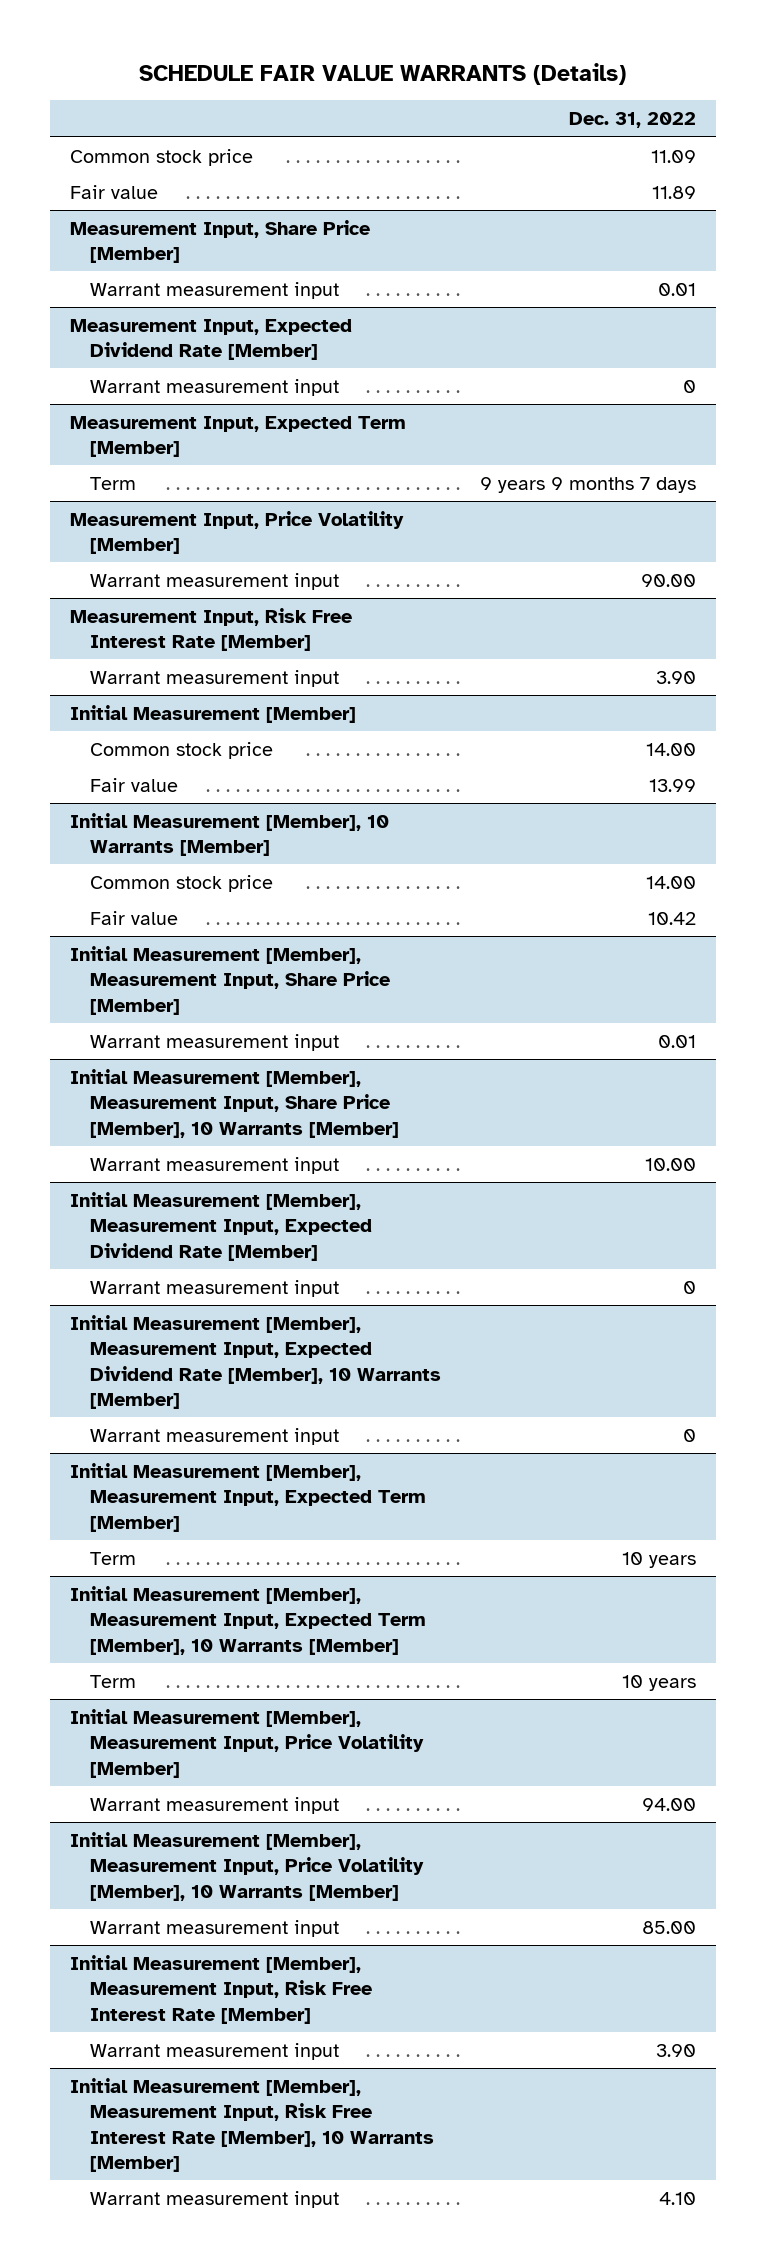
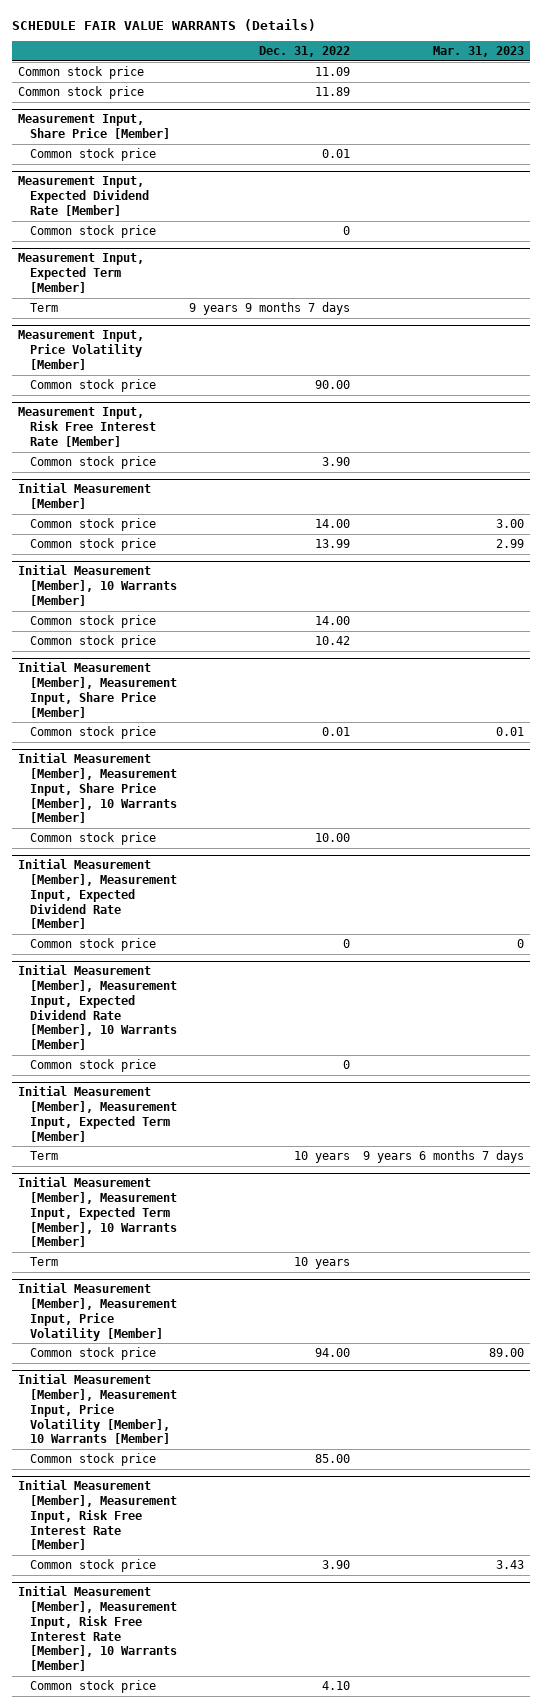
none -> [432,46,524,58] Mar. 31, 2023
[69,184,158,199] Fair value -> [18,86,145,100] Common stock price
[89,281,339,299] Warrant measurement input -> [30,148,157,162] Common stock price
[89,378,339,396] Warrant measurement input -> [30,225,157,239] Common stock price
[89,572,339,590] Warrant measurement input -> [30,379,157,393] Common stock price
[89,669,339,687] Warrant measurement input -> [30,456,157,470] Common stock price
[89,777,178,792] Fair value -> [30,538,157,552] Common stock price
[89,910,178,925] Fair value -> [30,635,157,649] Common stock price
[89,1033,339,1051] Warrant measurement input -> [30,726,157,740] Common stock price
[89,1156,339,1174] Warrant measurement input -> [30,832,157,846] Common stock price
[89,1279,339,1297] Warrant measurement input -> [30,938,157,952] Common stock price
[89,1427,339,1445] Warrant measurement input -> [30,1059,157,1073] Common stock price
[89,1796,339,1814] Warrant measurement input -> [30,1347,157,1361] Common stock price
[89,1919,339,1937] Warrant measurement input -> [30,1453,157,1467] Common stock price
[89,2042,339,2060] Warrant measurement input -> [30,1559,157,1573] Common stock price
[89,2190,339,2208] Warrant measurement input -> [30,1680,157,1694] Common stock price

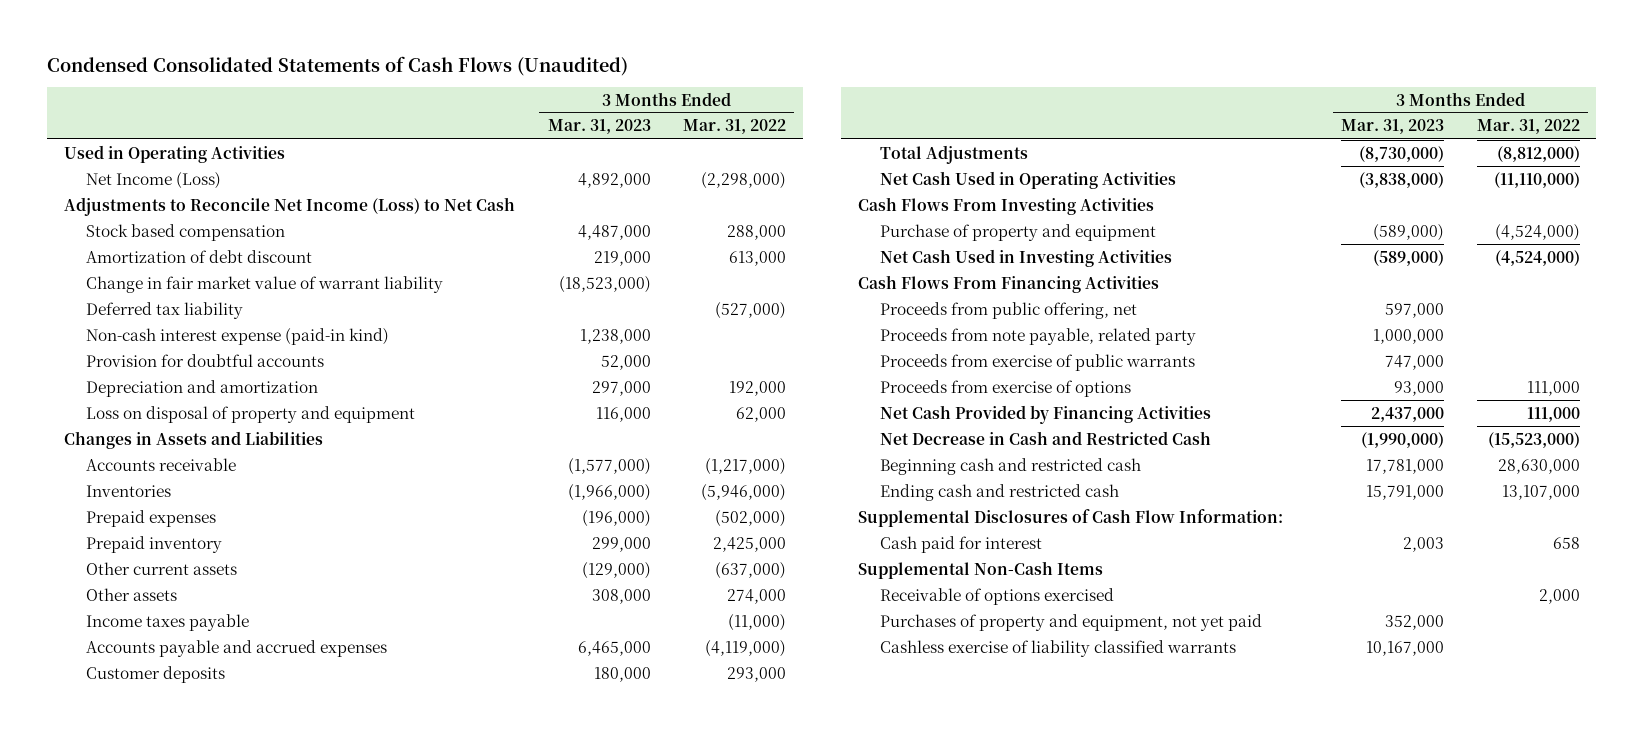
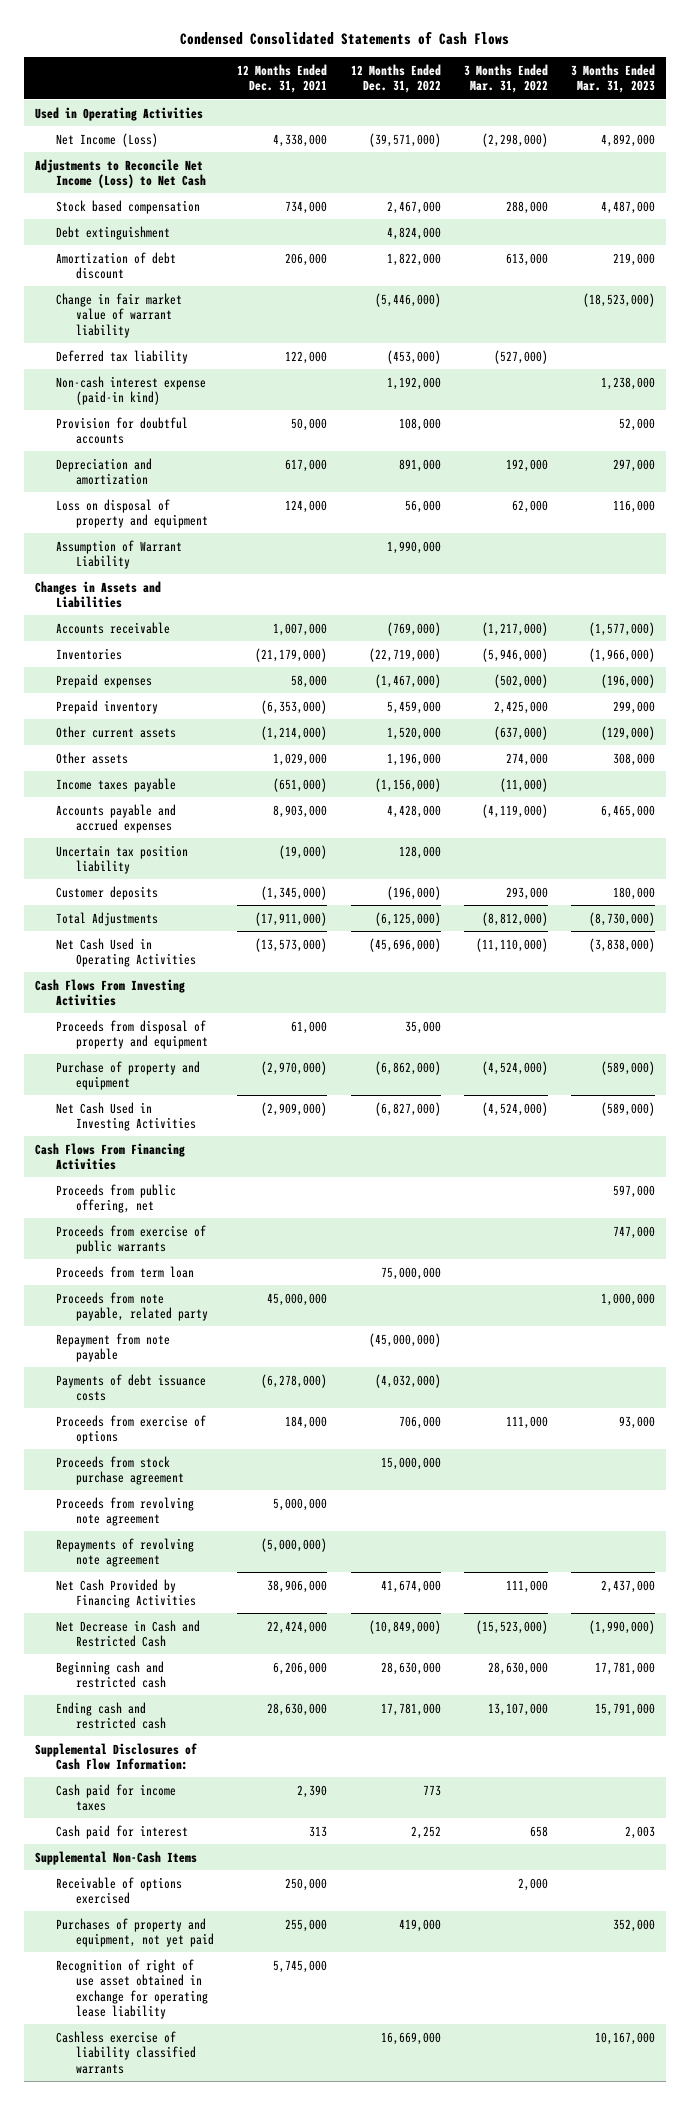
[47,55,629,76] Condensed Consolidated Statements of Cash Flows (Unaudited) -> [180,31,510,46] Condensed Consolidated Statements of Cash Flows
none -> [237,63,328,94] 12 Months Ended Dec. 31, 2021
none -> [350,63,441,94] 12 Months Ended Dec. 31, 2022
none -> [55,225,170,240] Debt extinguishment
none -> [55,539,182,570] Assumption of Warrant Liability
none -> [55,844,188,875] Uncertain tax position liability
none -> [55,1019,209,1050] Proceeds from disposal of property and equipment
none -> [55,1265,194,1278] Proceeds from term loan
[880,327,1197,345] Proceeds from note payable, related party -> [55,1291,209,1322] Proceeds from note payable, related party
none -> [55,1332,170,1363] Repayment from note payable
none -> [55,1373,206,1402] Payments of debt issuance costs
none -> [55,1455,185,1486] Proceeds from stock purchase agreement
none -> [55,1496,194,1527] Proceeds from revolving note agreement
none -> [55,1537,194,1568] Repayments of revolving note agreement
none -> [55,1783,176,1812] Cash paid for income taxes
none -> [55,1958,209,2020] Recognition of right of use asset obtained in exchange for operating lease liability

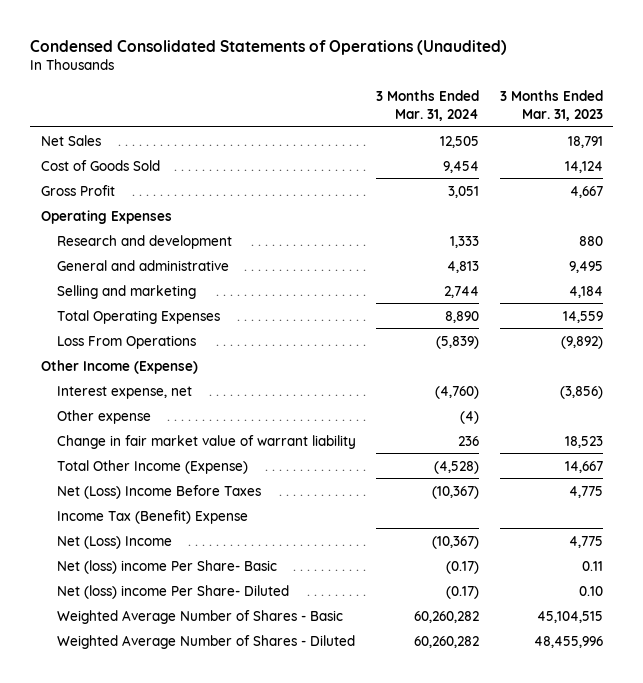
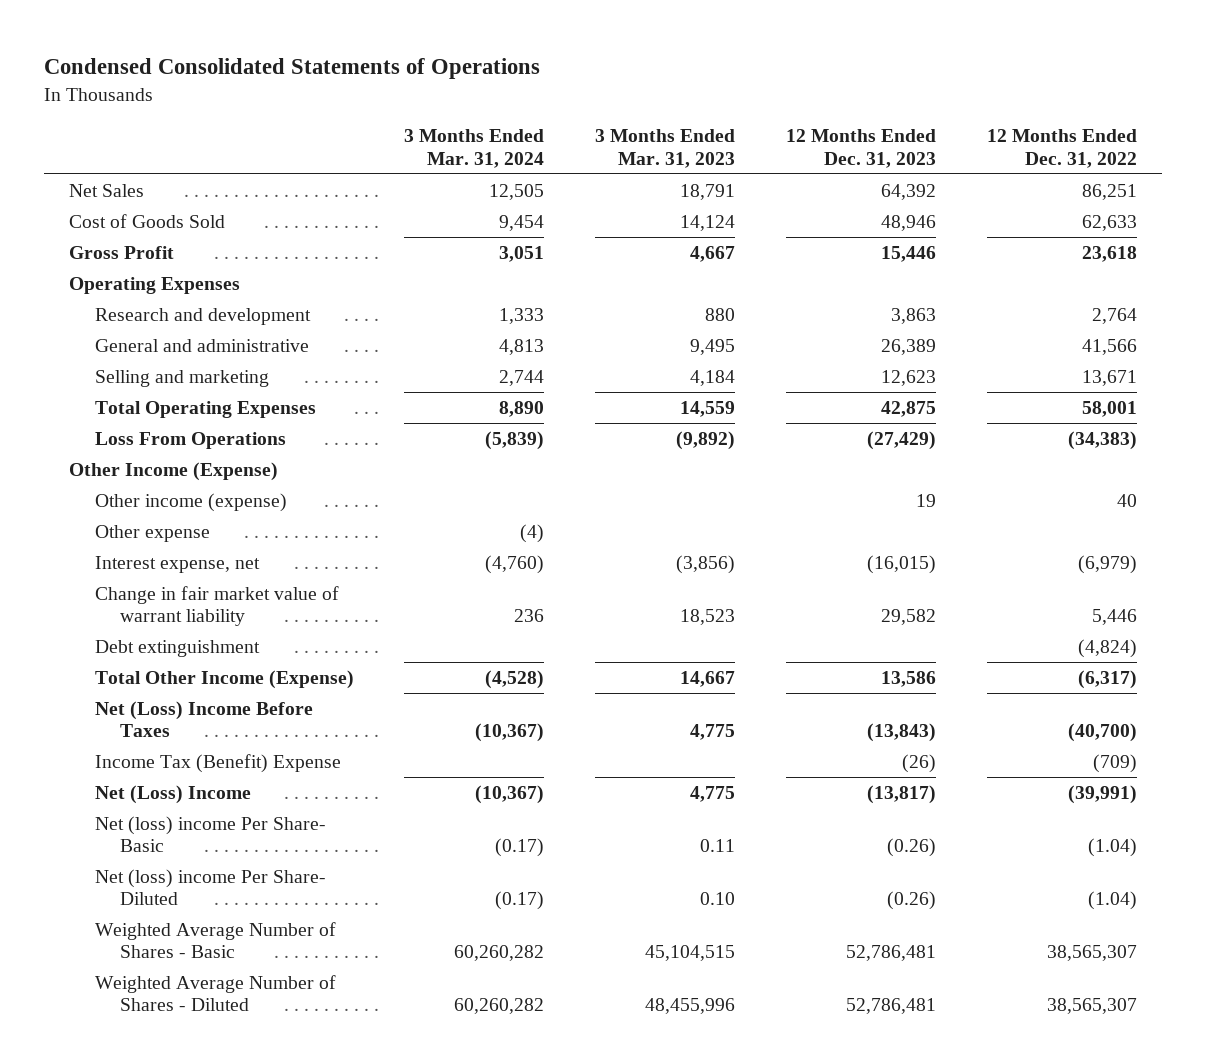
[30,39,508,55] Condensed Consolidated Statements of Operations (Unaudited) -> [44,58,541,80] Condensed Consolidated Statements of Operations
none -> [785,128,936,168] 12 Months Ended Dec. 31, 2023
none -> [986,128,1137,168] 12 Months Ended Dec. 31, 2022
none -> [94,492,287,512] Other income (expense)
[56,385,192,399] Interest expense, net -> [94,555,260,573] Interest expense, net
none -> [94,639,260,657] Debt extinguishment

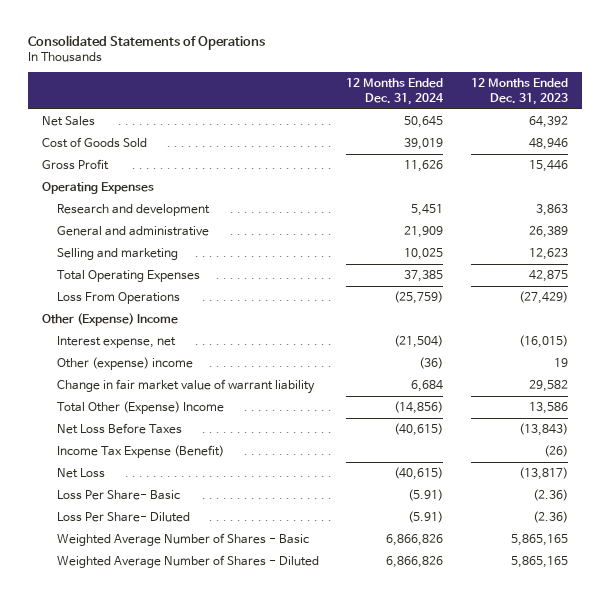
[44,58,541,80] Condensed Consolidated Statements of Operations -> [27,34,265,50] Consolidated Statements of Operations
[404,128,545,168] 3 Months Ended Mar. 31, 2024 -> none
[595,128,736,168] 3 Months Ended Mar. 31, 2023 -> none
[986,128,1137,168] 12 Months Ended Dec. 31, 2022 -> none
none -> [346,78,445,105] 12 Months Ended Dec. 31, 2024
[94,492,287,512] Other income (expense) -> none
[94,524,210,542] Other expense -> none
[69,461,279,481] Other Income (Expense) -> [41,313,178,327] Other (Expense) Income
none -> [56,357,193,371] Other (expense) income
[94,639,260,657] Debt extinguishment -> none
[94,669,354,689] Total Other Income (Expense) -> [56,401,224,415] Total Other (Expense) Income
[94,700,313,738] Net (Loss) Income Before Taxes -> [56,423,182,435] Net Loss Before Taxes
[94,753,341,773] Income Tax (Benefit) Expense -> [56,445,224,459] Income Tax Expense (Benefit)
[94,784,251,804] Net (Loss) Income -> [56,468,105,479] Net Loss
[94,815,326,853] Net (loss) income Per Share- Basic -> [56,490,180,501] Loss Per Share- Basic
[886,838,936,858] (0.26) -> [533,489,569,502] (2.36)
[94,868,326,906] Net (loss) income Per Share- Diluted -> [56,512,190,523] Loss Per Share- Diluted
[886,891,936,911] (0.26) -> [533,511,569,524] (2.36)
[845,945,936,962] 52,786,481 -> [511,534,569,547] 5,865,165
[845,998,936,1015] 52,786,481 -> [511,556,569,569] 5,865,165

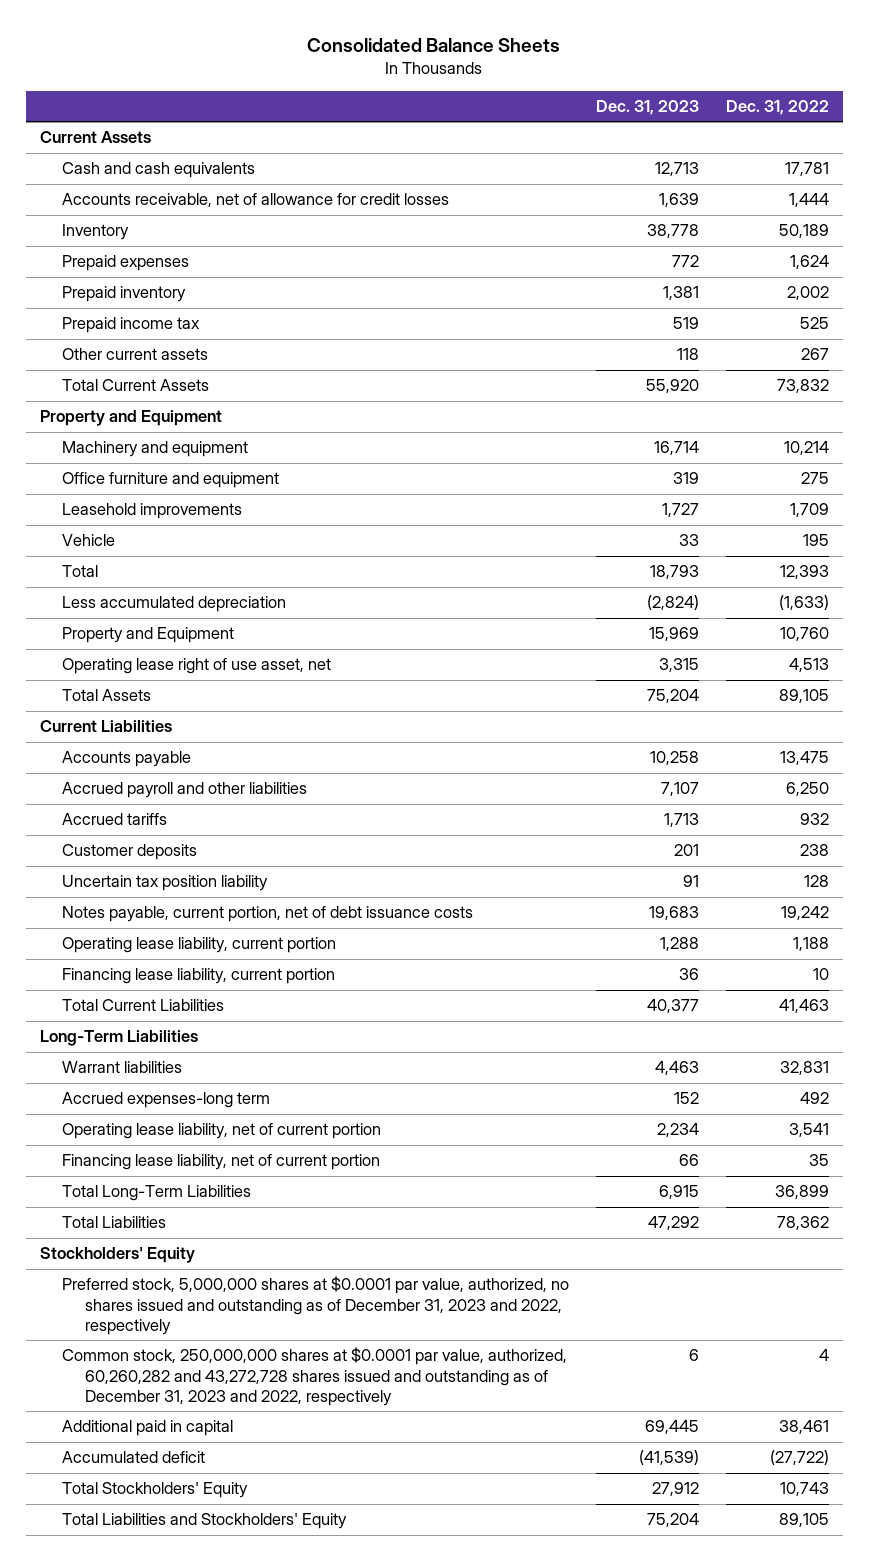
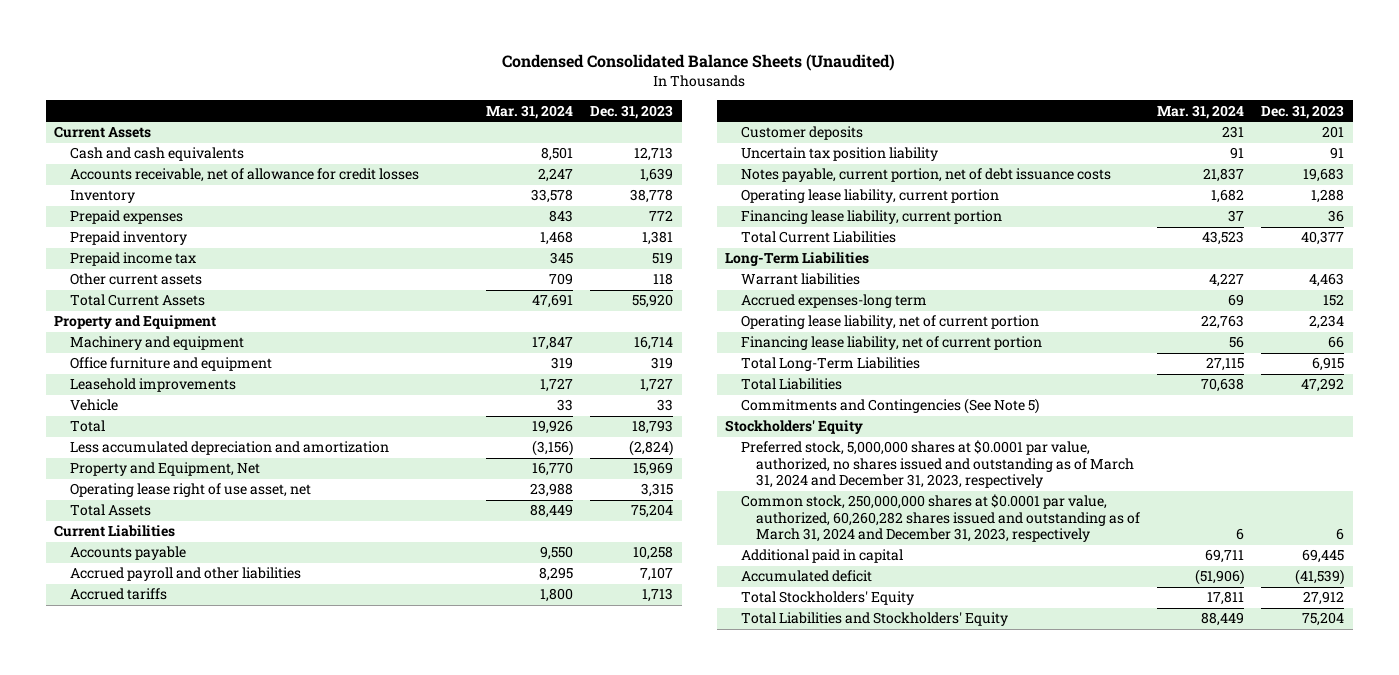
[307,37,561,52] Consolidated Balance Sheets -> [502,54,896,72] Condensed Consolidated Balance Sheets (Unaudited)
[726,100,830,116] Dec. 31, 2022 -> none
none -> [485,104,573,119] Mar. 31, 2024
[62,596,287,613] Less accumulated depreciation -> [69,441,389,456] Less accumulated depreciation and amortization
[62,627,235,644] Property and Equipment -> [69,462,260,477] Property and Equipment, Net
none -> [740,398,1039,415] Commitments and Contingencies (See Note 5)
[62,1276,570,1336] Preferred stock, 5,000,000 shares at $0.0001 par value, authorized, no shares issued and outstanding as of December 31, 2023 and 2022, respectively -> [740,440,1134,489] Preferred stock, 5,000,000 shares at $0.0001 par value, authorized, no shares issued and outstanding as of March 31, 2024 and December 31, 2023, respectively
[62,1347,568,1407] Common stock, 250,000,000 shares at $0.0001 par value, authorized, 60,260,282 and 43,272,728 shares issued and outstanding as of December 31, 2023 and 2022, respectively -> [740,494,1140,543] Common stock, 250,000,000 shares at $0.0001 par value, authorized, 60,260,282 shares issued and outstanding as of March 31, 2024 and December 31, 2023, respectively

